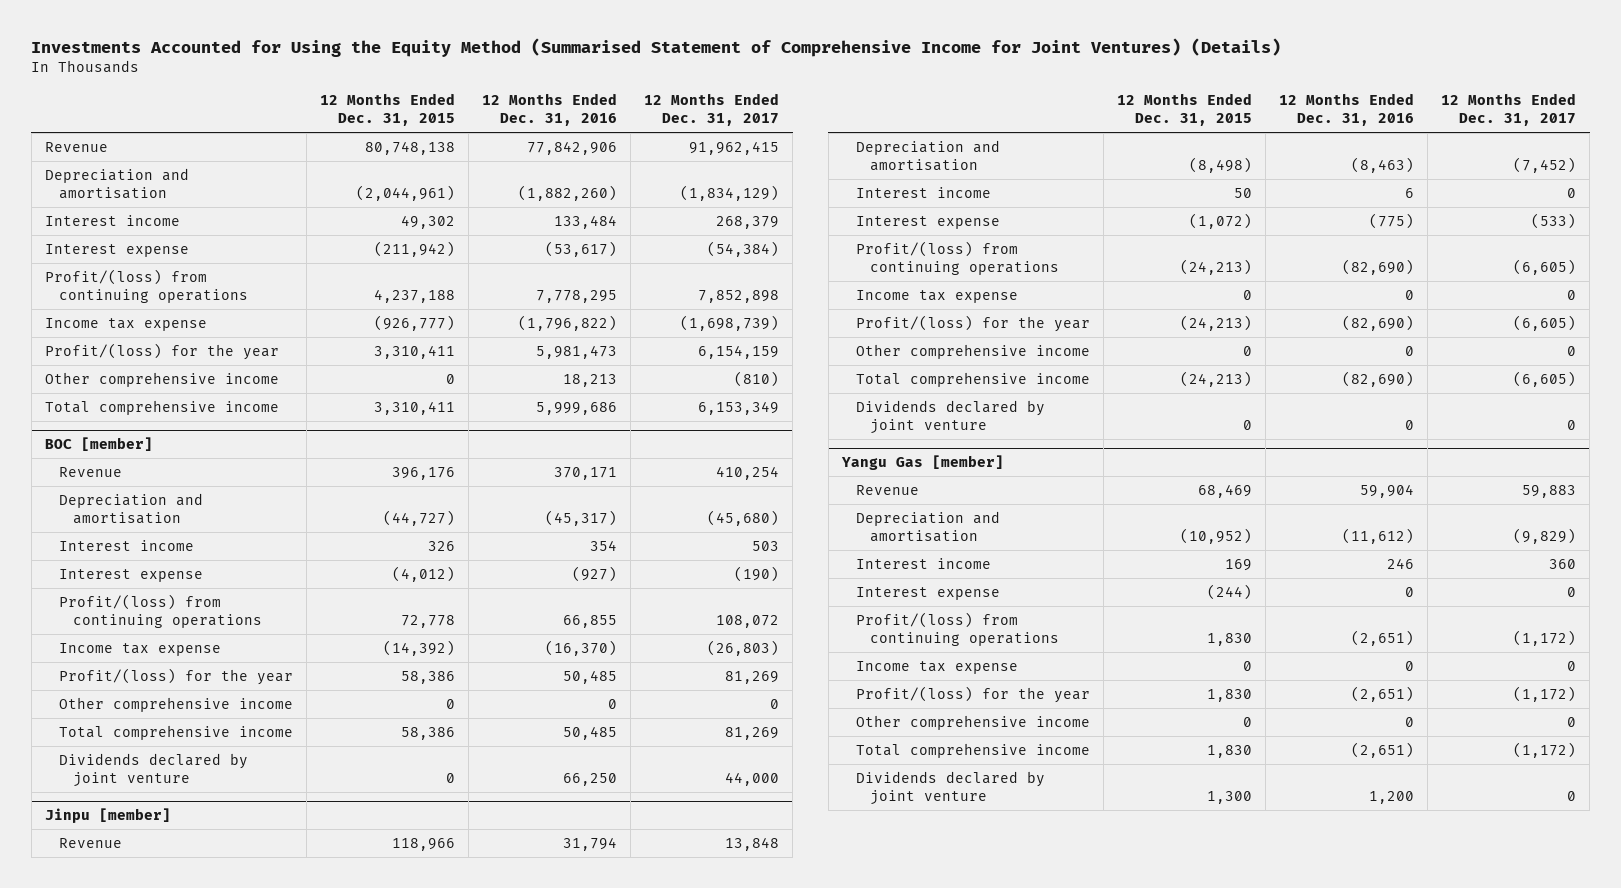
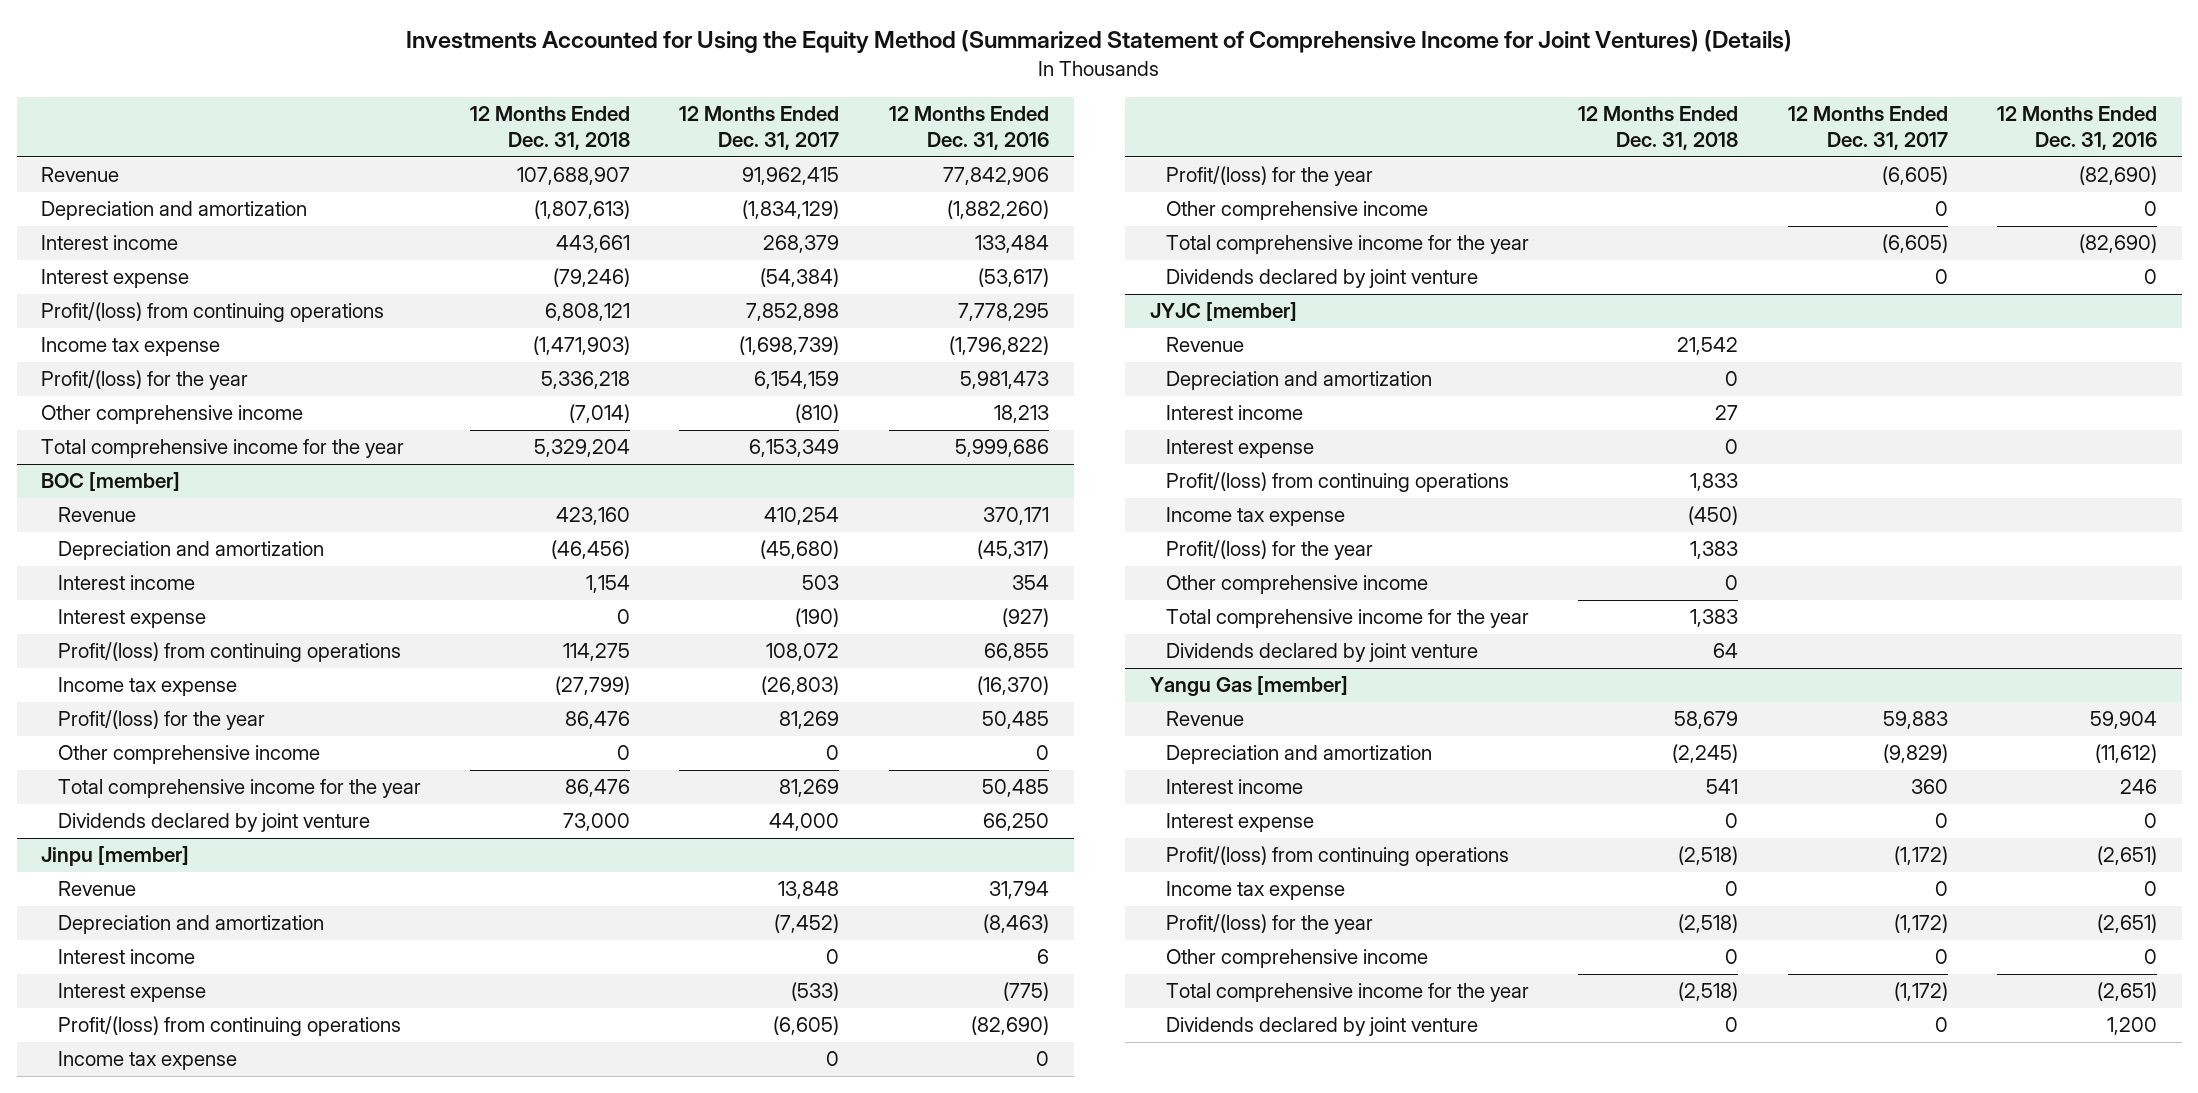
[31,38,1282,58] Investments Accounted for Using the Equity Method (Summarised Statement of Comprehensive Income for Joint Ventures) (Details) -> [406,30,1793,54] Investments Accounted for Using the Equity Method (Summarized Statement of Comprehensive Income for Joint Ventures) (Details)
[320,93,456,127] 12 Months Ended Dec. 31, 2015 -> none
none -> [469,106,630,151] 12 Months Ended Dec. 31, 2018
[44,167,189,199] Depreciation and amortisation -> [41,201,308,221] Depreciation and amortization
[44,399,279,415] Total comprehensive income -> [41,439,405,459] Total comprehensive income for the year
[58,492,203,524] Depreciation and amortisation -> [57,541,324,561] Depreciation and amortization
[58,724,293,740] Total comprehensive income -> [57,779,421,799] Total comprehensive income for the year
[856,139,1001,171] Depreciation and amortisation -> [57,915,324,935] Depreciation and amortization
[856,371,1091,387] Total comprehensive income -> [1165,235,1529,255] Total comprehensive income for the year
none -> [1149,302,1297,322] JYJC [member]
none -> [1165,337,1244,353] Revenue
none -> [1165,371,1432,391] Depreciation and amortization
none -> [1165,405,1303,421] Interest income
none -> [1165,439,1314,459] Interest expense
none -> [1165,472,1509,493] Profit/(loss) from continuing operations
none -> [1165,507,1345,527] Income tax expense
none -> [1165,540,1373,561] Profit/(loss) for the year
none -> [1165,575,1428,595] Other comprehensive income
none -> [1165,609,1529,629] Total comprehensive income for the year
none -> [1165,643,1478,663] Dividends declared by joint venture
[856,510,1001,542] Depreciation and amortisation -> [1165,745,1432,765] Depreciation and amortization
[856,742,1091,758] Total comprehensive income -> [1165,983,1529,1003] Total comprehensive income for the year

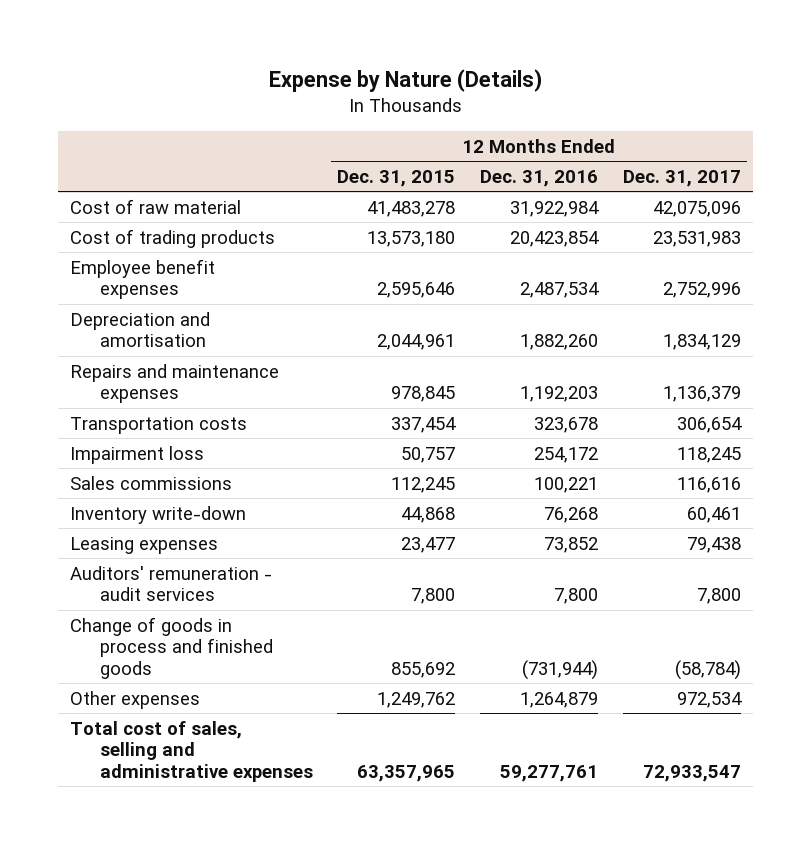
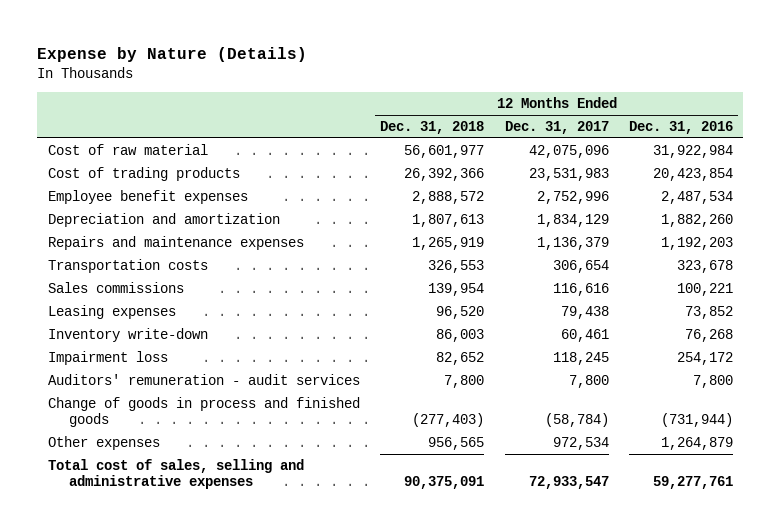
[337,169,456,187] Dec. 31, 2015 -> none
none -> [380,121,485,135] Dec. 31, 2018
[70,311,211,348] Depreciation and amortisation -> [47,213,280,228] Depreciation and amortization
[70,505,247,524] Inventory write-down -> [47,328,208,343] Inventory write-down
[70,445,205,464] Impairment loss -> [47,351,168,366] Impairment loss

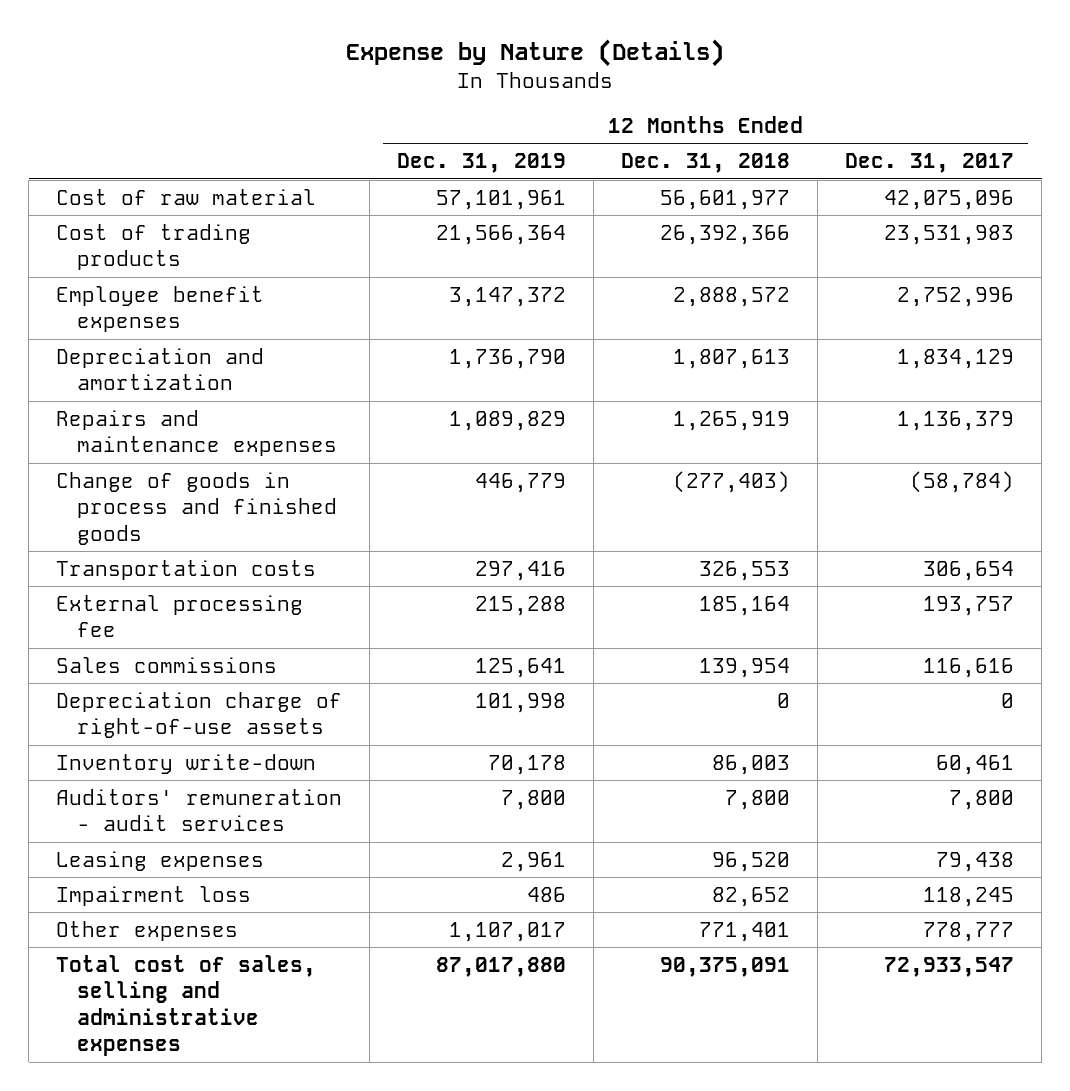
[629,121,734,135] Dec. 31, 2016 -> none
none -> [397,153,567,174] Dec. 31, 2019
[47,397,360,428] Change of goods in process and finished goods -> [56,471,338,545] Change of goods in process and finished goods
none -> [56,594,304,638] External processing fee
none -> [56,691,343,739] Depreciation charge of right-of-use assets
[47,305,176,320] Leasing expenses -> [56,850,265,871] Leasing expenses
[47,351,168,366] Impairment loss -> [56,885,252,906] Impairment loss
[428,437,485,451] 956,565 -> [699,921,791,942] 771,401
[552,437,609,451] 972,534 -> [923,921,1015,942] 778,777

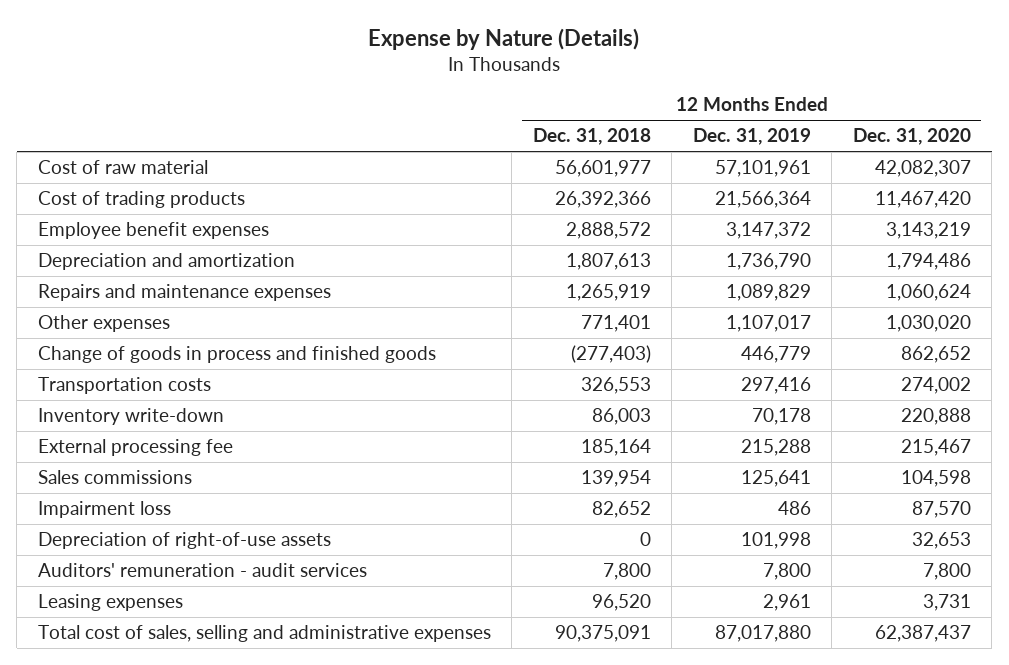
[845,153,1015,174] Dec. 31, 2017 -> none
none -> [852,128,971,146] Dec. 31, 2020
[56,920,239,941] Other expenses -> [37,315,170,333] Other expenses
[56,753,317,774] Inventory write-down -> [37,408,224,426] Inventory write-down
[56,885,252,906] Impairment loss -> [37,501,171,519] Impairment loss
[56,691,343,739] Depreciation charge of right-of-use assets -> [37,532,331,550] Depreciation of right-of-use assets

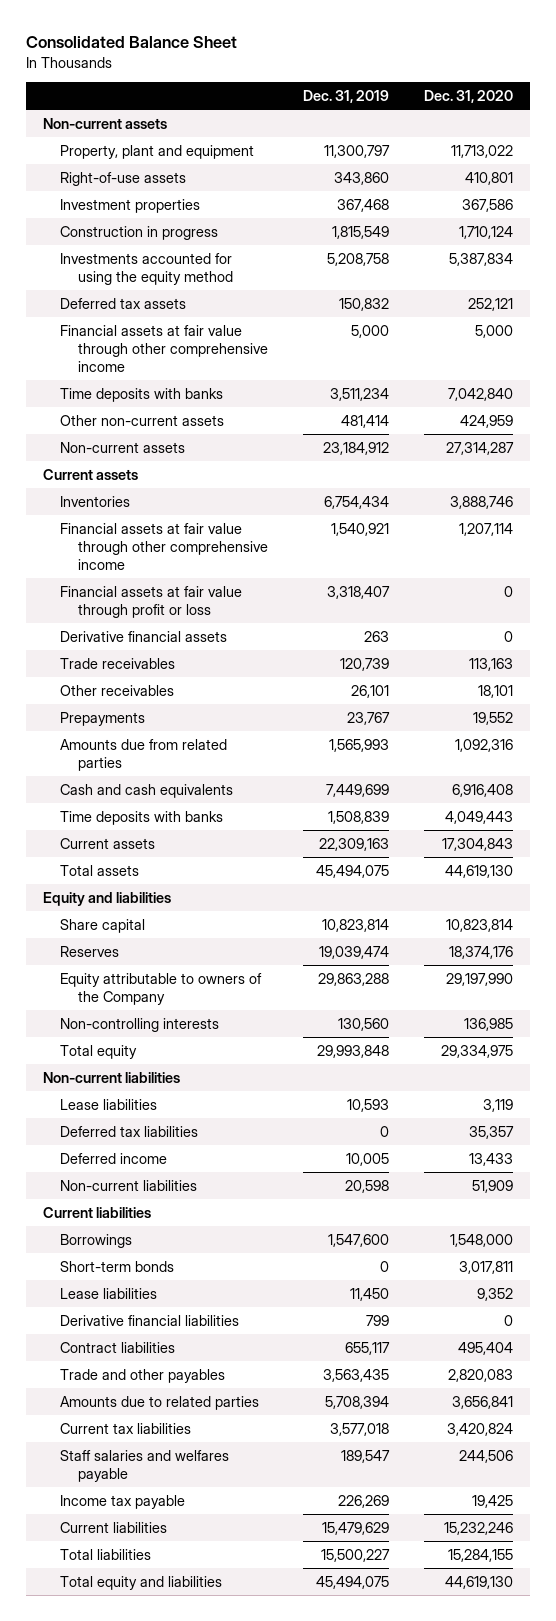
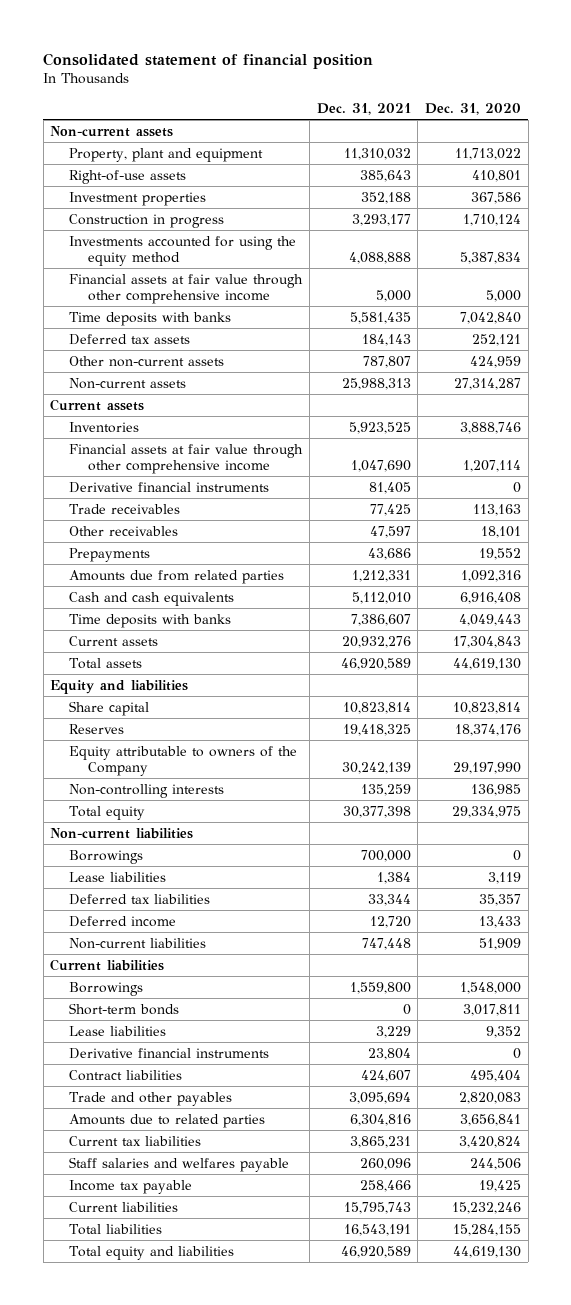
[25,36,237,49] Consolidated Balance Sheet -> [43,52,374,69] Consolidated statement of financial position
[302,90,389,104] Dec. 31, 2019 -> none
none -> [316,102,411,115] Dec. 31, 2021
[60,297,187,309] Deferred tax assets -> [69,333,191,345] Deferred tax assets
[60,585,243,618] Financial assets at fair value through profit or loss -> none
[60,630,228,642] Derivative financial assets -> [69,481,270,493] Derivative financial instruments
none -> [69,849,144,864] Borrowings
[60,1314,240,1326] Derivative financial liabilities -> [69,1047,270,1059] Derivative financial instruments

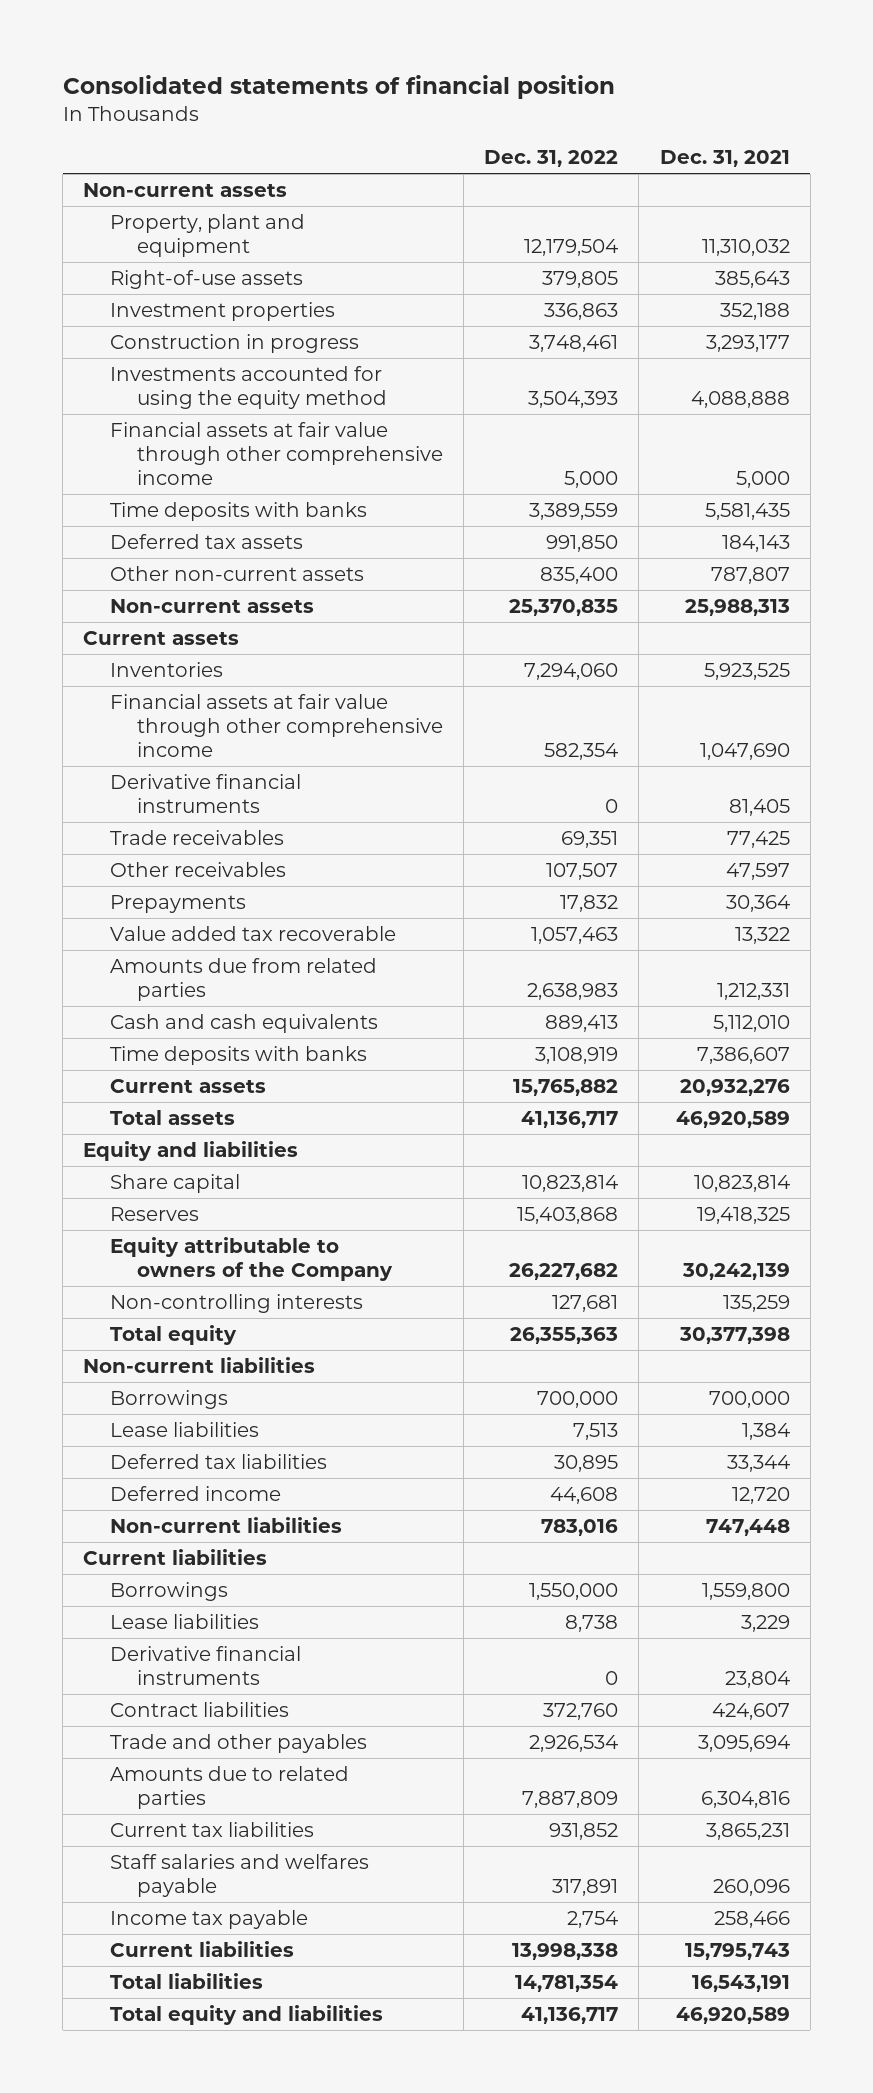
[43,52,374,69] Consolidated statement of financial position -> [62,74,615,99] Consolidated statements of financial position
[424,102,521,115] Dec. 31, 2020 -> none
none -> [484,150,619,168] Dec. 31, 2022
[367,547,411,560] 43,686 -> [725,895,790,913] 30,364
none -> [110,926,397,942] Value added tax recoverable
[69,1002,180,1015] Short-term bonds -> none

